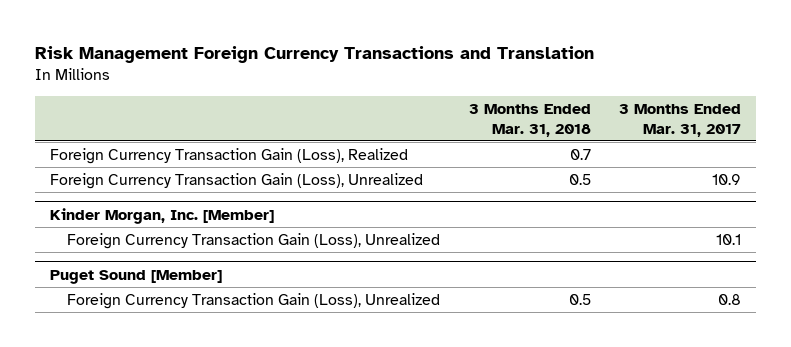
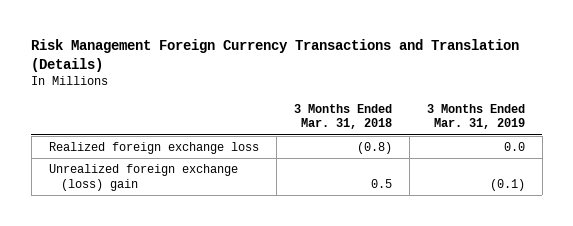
[35,46,595,64] Risk Management Foreign Currency Transactions and Translation -> [31,38,520,72] Risk Management Foreign Currency Transactions and Translation (Details)
[619,103,742,137] 3 Months Ended Mar. 31, 2017 -> none
none -> [426,103,525,130] 3 Months Ended Mar. 31, 2019
[49,207,274,224] Kinder Morgan, Inc. [Member] -> none
[66,232,440,249] Foreign Currency Transaction Gain (Loss), Unrealized -> none
[49,269,222,284] Puget Sound [Member] -> none
[66,292,440,309] Foreign Currency Transaction Gain (Loss), Unrealized -> none
[49,147,408,164] Foreign Currency Transaction Gain (Loss), Realized -> [48,142,259,155] Realized foreign exchange loss
[569,148,591,160] 0.7 -> [356,142,392,155] (0.8)
[49,172,423,189] Foreign Currency Transaction Gain (Loss), Unrealized -> [48,164,238,191] Unrealized foreign exchange (loss) gain

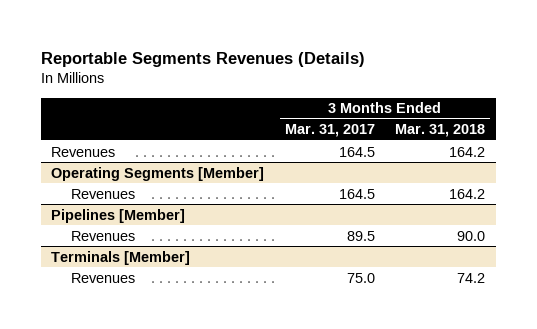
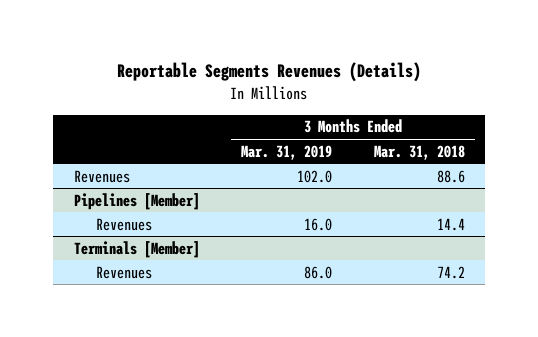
[284,124,375,138] Mar. 31, 2017 -> none
none -> [241,144,333,160] Mar. 31, 2019
[51,166,265,181] Operating Segments [Member] -> none
[71,188,136,199] Revenues -> none
[449,146,486,157] 164.2 -> [436,169,465,183] 88.6
[457,230,486,241] 90.0 -> [436,217,465,231] 14.4

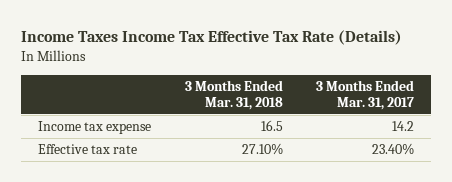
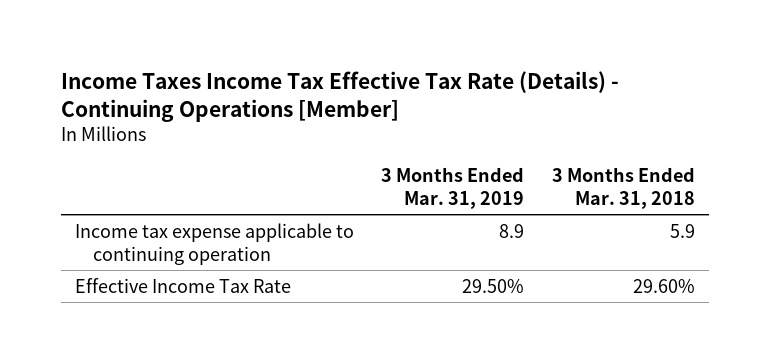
[21,30,403,46] Income Taxes Income Tax Effective Tax Rate (Details) -> [60,70,619,122] Income Taxes Income Tax Effective Tax Rate (Details) - Continuing Operations [Member]
[316,79,415,111] 3 Months Ended Mar. 31, 2017 -> none
none -> [381,167,525,210] 3 Months Ended Mar. 31, 2019
[37,121,151,135] Income tax expense -> [74,222,354,265] Income tax expense applicable to continuing operation
[260,120,283,132] 16.5 -> [670,223,696,238] 5.9
[37,144,137,155] Effective tax rate -> [74,277,291,293] Effective Income Tax Rate
[241,143,283,156] 27.10% -> [633,278,696,293] 29.60%

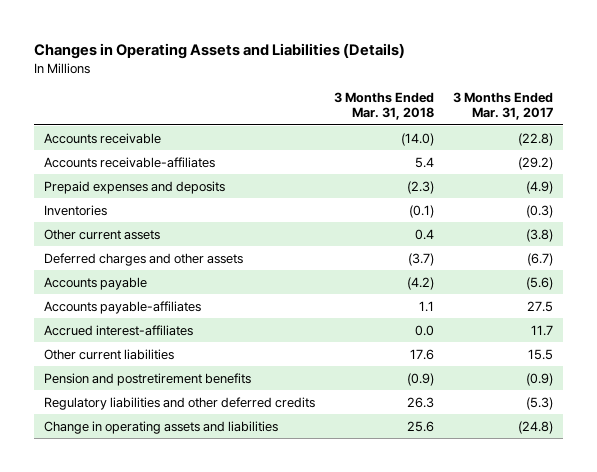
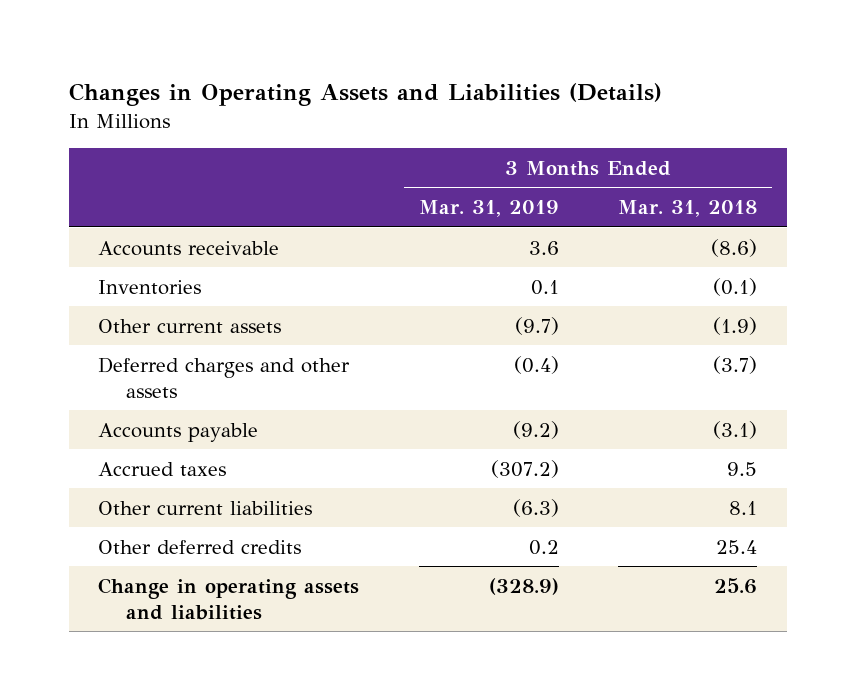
[453,92,554,121] 3 Months Ended Mar. 31, 2017 -> none
none -> [418,200,559,218] Mar. 31, 2019
[44,156,216,168] Accounts receivable-affiliates -> none
[44,180,226,194] Prepaid expenses and deposits -> none
[401,132,435,146] (14.0) -> [711,238,758,257] (8.6)
[415,228,435,240] 0.4 -> [713,316,758,335] (1.9)
[44,300,202,314] Accounts payable-affiliates -> none
[44,324,194,336] Accrued interest-affiliates -> none
[44,372,252,386] Pension and postretirement benefits -> none
[407,276,435,290] (4.2) -> [713,420,758,439] (3.1)
none -> [98,461,227,476] Accrued taxes
[410,348,435,360] 17.6 -> [729,500,758,515] 8.1
[44,396,316,410] Regulatory liabilities and other deferred credits -> [98,539,302,554] Other deferred credits
[407,396,435,408] 26.3 -> [716,539,758,554] 25.4

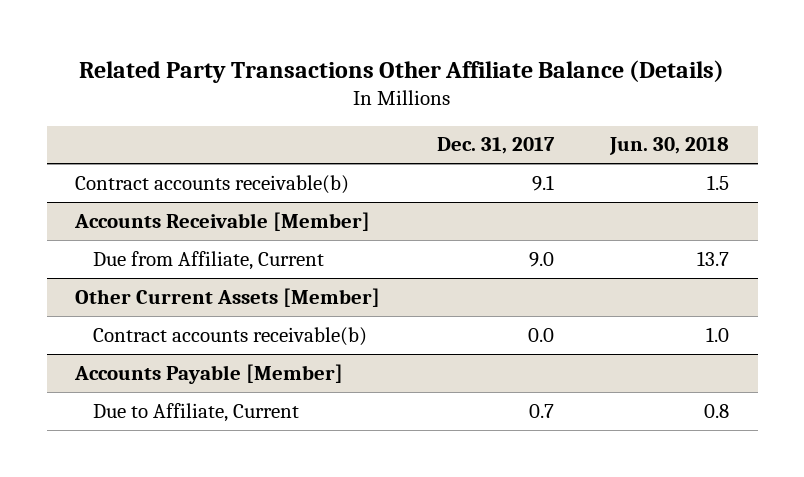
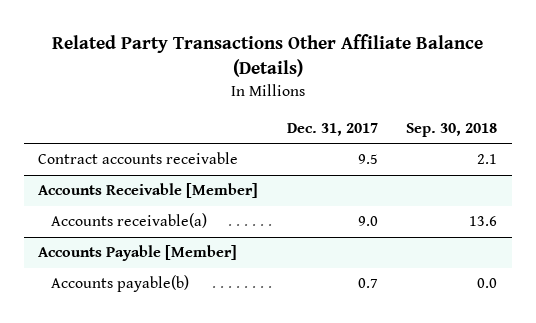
[609,137,730,156] Jun. 30, 2018 -> none
none -> [406,122,498,137] Sep. 30, 2018
[74,174,349,194] Contract accounts receivable(b) -> [38,152,239,165] Contract accounts receivable
[531,174,554,191] 9.1 -> [357,154,378,165] 9.5
[74,287,380,307] Other Current Assets [Member] -> none
[93,326,368,346] Contract accounts receivable(b) -> none
[93,250,325,270] Due from Affiliate, Current -> [50,213,207,229] Accounts receivable(a)
[93,402,300,422] Due to Affiliate, Current -> [50,275,189,293] Accounts payable(b)

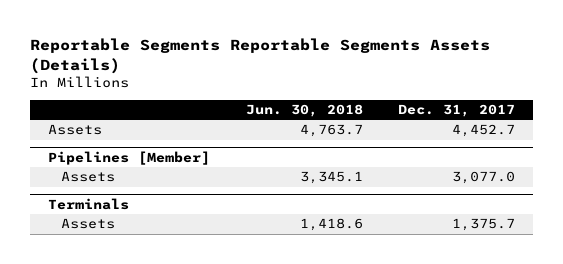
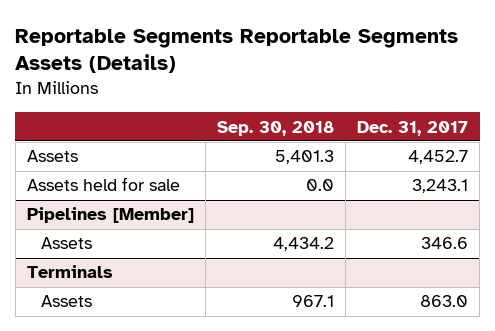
[245,103,363,117] Jun. 30, 2018 -> none
none -> [216,120,334,136] Sep. 30, 2018
none -> [26,177,180,192] Assets held for sale
[452,171,516,185] 3,077.0 -> [421,237,469,250] 346.6
[452,218,516,232] 1,375.7 -> [420,295,469,308] 863.0

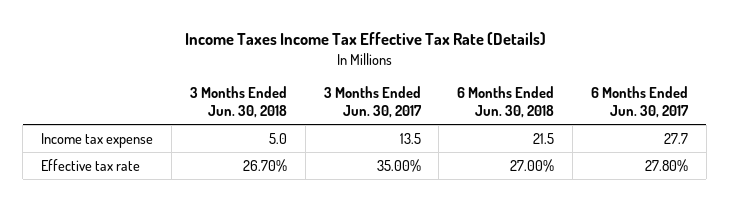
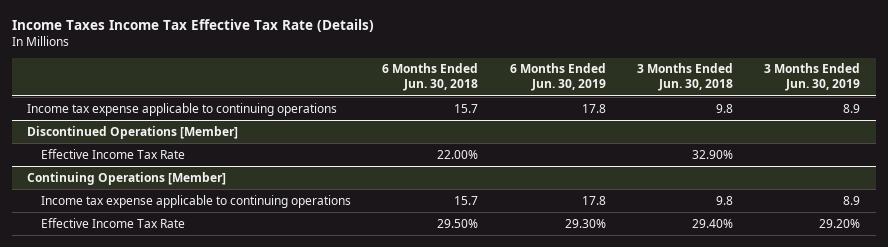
[323,86,422,119] 3 Months Ended Jun. 30, 2017 -> none
[590,86,689,119] 6 Months Ended Jun. 30, 2017 -> none
none -> [509,63,606,92] 6 Months Ended Jun. 30, 2019
none -> [764,63,861,92] 3 Months Ended Jun. 30, 2019
[41,132,154,148] Income tax expense -> [27,102,338,116] Income tax expense applicable to continuing operations
[268,132,287,144] 5.0 -> [716,103,734,113] 9.8
[533,132,555,144] 21.5 -> [454,103,479,113] 15.7
none -> [27,125,239,139] Discontinued Operations [Member]
[41,158,141,171] Effective tax rate -> [40,148,185,159] Effective Income Tax Rate
[242,158,287,172] 26.70% -> [692,149,734,159] 32.90%
[510,158,555,172] 27.00% -> [437,149,479,159] 22.00%
none -> [27,171,227,185] Continuing Operations [Member]
none -> [40,194,351,208] Income tax expense applicable to continuing operations
none -> [40,217,185,228] Effective Income Tax Rate

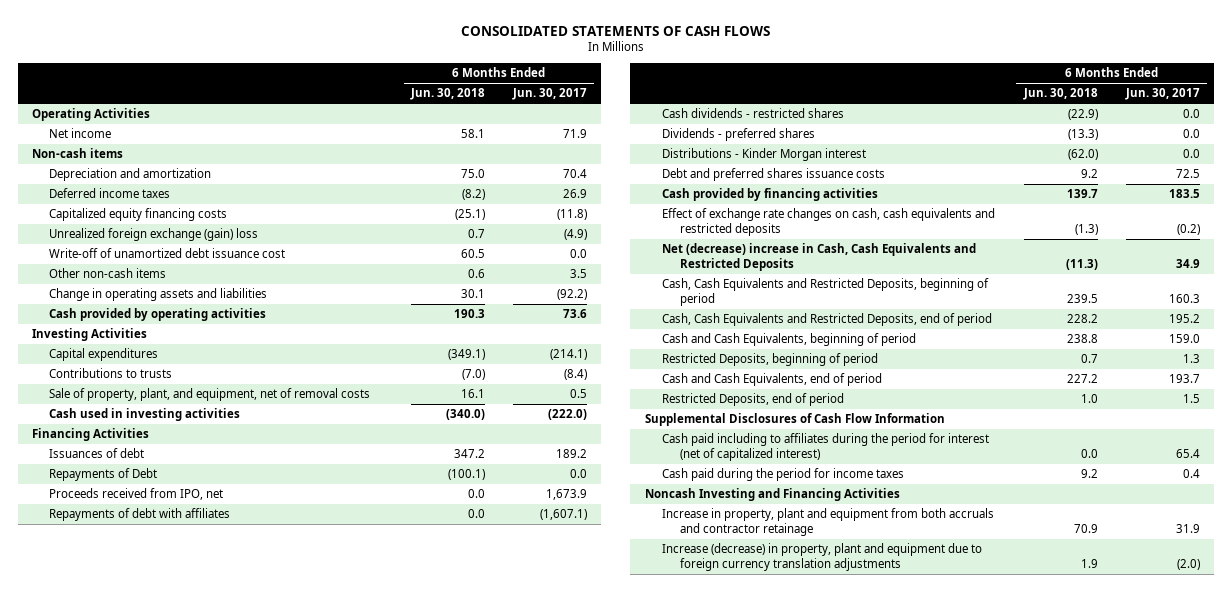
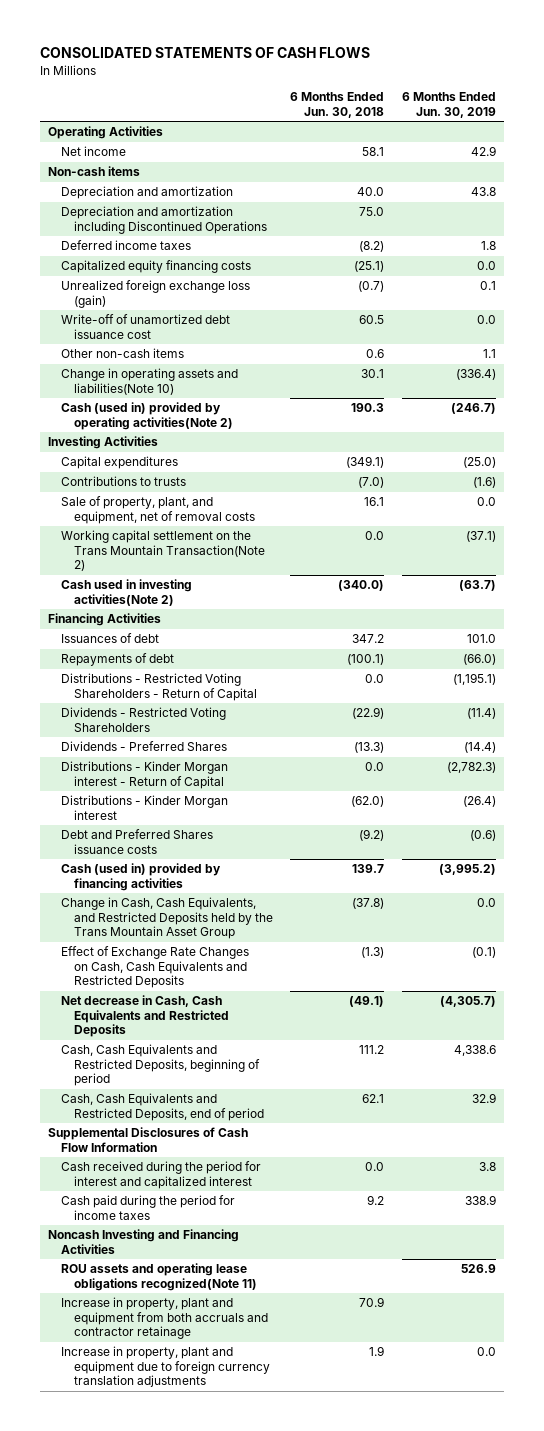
[512,88,588,101] Jun. 30, 2017 -> none
none -> [401,92,496,119] 6 Months Ended Jun. 30, 2019
[460,169,485,179] 75.0 -> [357,187,385,197] 40.0
none -> [61,206,268,234] Depreciation and amortization including Discontinued Operations
[49,228,259,242] Unrealized foreign exchange (gain) loss -> [61,280,251,308] Unrealized foreign exchange loss (gain)
[467,229,485,239] 0.7 -> [358,281,385,293] (0.7)
[49,288,268,302] Change in operating assets and liabilities -> [61,368,239,395] Change in operating assets and liabilities(Note 10)
[49,308,267,322] Cash provided by operating activities -> [61,402,234,430] Cash (used in) provided by operating activities(Note 2)
none -> [61,530,266,572] Working capital settlement on the Trans Mountain Transaction(Note 2)
[49,408,241,422] Cash used in investing activities -> [61,579,193,606] Cash used in investing activities(Note 2)
[49,488,224,501] Proceeds received from IPO, net -> none
[49,508,231,522] Repayments of debt with affiliates -> none
[49,468,158,482] Repayments of Debt -> [61,653,175,667] Repayments of debt
none -> [61,673,258,701] Distributions - Restricted Voting Shareholders - Return of Capital
[662,108,845,119] Cash dividends - restricted shares -> [61,707,227,732] Dividends - Restricted Voting Shareholders
[662,128,816,142] Dividends - preferred shares -> [61,741,228,752] Dividends - Preferred Shares
none -> [61,761,229,789] Distributions - Kinder Morgan interest - Return of Capital
[662,333,917,347] Cash and Cash Equivalents, beginning of period -> none
[662,353,879,367] Restricted Deposits, beginning of period -> none
[662,373,883,387] Cash and Cash Equivalents, end of period -> none
[662,393,845,407] Restricted Deposits, end of period -> none
[662,168,886,182] Debt and preferred shares issuance costs -> [61,829,214,854] Debt and Preferred Shares issuance costs
[1080,169,1098,179] 9.2 -> [359,829,385,842] (9.2)
[662,188,879,202] Cash provided by financing activities -> [61,863,222,891] Cash (used in) provided by financing activities
none -> [61,897,274,940] Change in Cash, Cash Equivalents, and Restricted Deposits held by the Trans Mountain Asset Group
[662,208,996,236] Effect of exchange rate changes on cash, cash equivalents and restricted deposits -> [61,946,250,989] Effect of Exchange Rate Changes on Cash, Cash Equivalents and Restricted Deposits
[662,243,977,271] Net (decrease) increase in Cash, Cash Equivalents and Restricted Deposits -> [61,995,230,1038] Net decrease in Cash, Cash Equivalents and Restricted Deposits
[1065,258,1098,270] (11.3) -> [349,996,385,1008] (49.1)
[1066,293,1098,303] 239.5 -> [359,1045,385,1055] 111.2
[1066,314,1098,324] 228.2 -> [362,1094,385,1104] 62.1
[662,433,990,461] Cash paid including to affiliates during the period for interest (net of capitalized interest) -> [61,1161,262,1189] Cash received during the period for interest and capitalized interest
none -> [61,1263,258,1291] ROU assets and operating lease obligations recognized(Note 11)
[662,543,983,571] Increase (decrease) in property, plant and equipment due to foreign currency translation adjustments -> [61,1346,271,1388] Increase in property, plant and equipment due to foreign currency translation adjustments

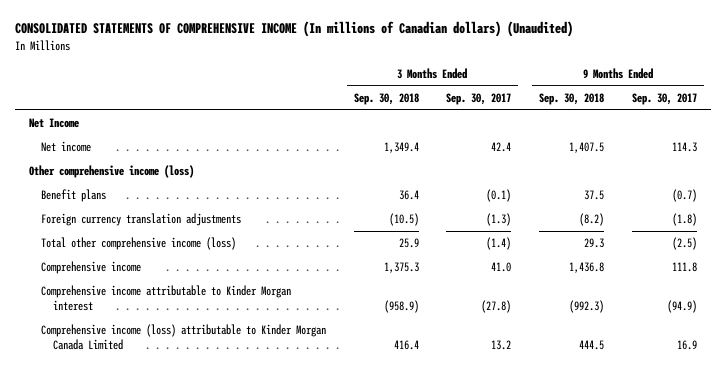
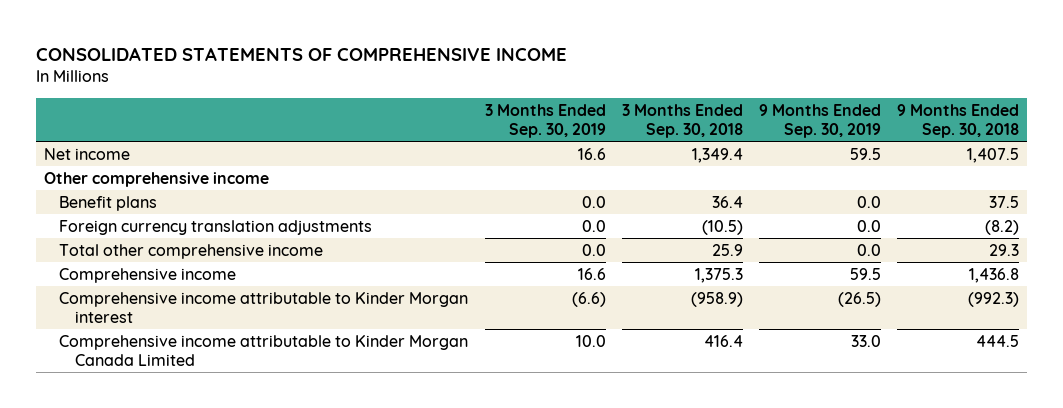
[14,21,573,38] CONSOLIDATED STATEMENTS OF COMPREHENSIVE INCOME (In millions of Canadian dollars) (Unaudited) -> [35,46,567,61] CONSOLIDATED STATEMENTS OF COMPREHENSIVE INCOME
[446,93,512,106] Sep. 30, 2017 -> none
[631,93,697,106] Sep. 30, 2017 -> none
none -> [484,103,606,139] 3 Months Ended Sep. 30, 2019
none -> [758,103,881,139] 9 Months Ended Sep. 30, 2019
[28,118,79,129] Net Income -> none
[28,165,194,179] Other comprehensive income (loss) -> [44,171,270,187] Other comprehensive income
[40,237,236,251] Total other comprehensive income (loss) -> [59,243,324,259] Total other comprehensive income
[40,324,326,350] Comprehensive income (loss) attributable to Kinder Morgan Canada Limited -> [59,334,469,366] Comprehensive income attributable to Kinder Morgan Canada Limited

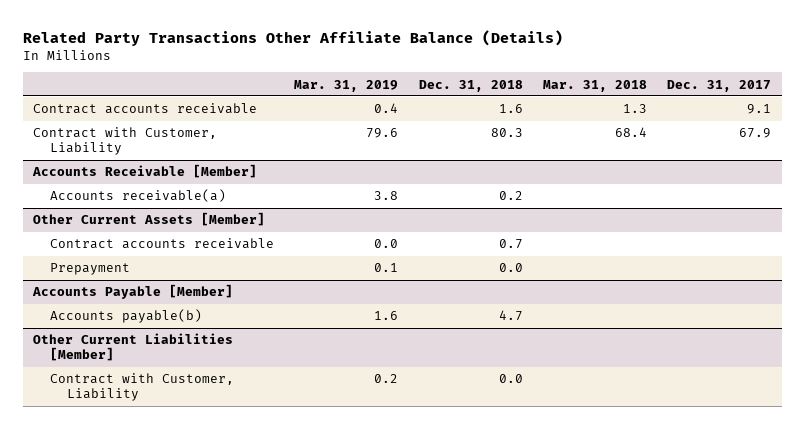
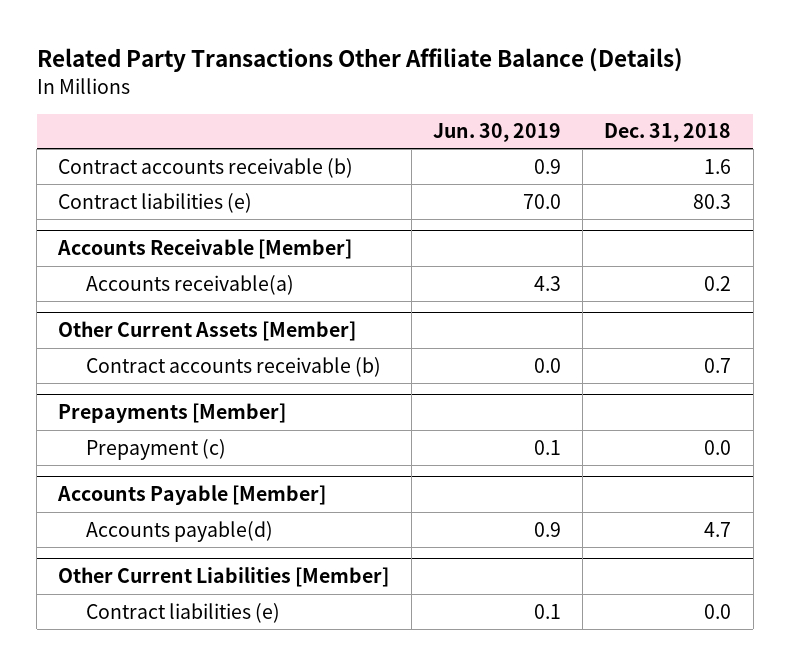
[294,79,399,92] Mar. 31, 2019 -> none
[543,79,648,92] Mar. 31, 2018 -> none
[667,79,772,92] Dec. 31, 2017 -> none
none -> [432,123,561,143] Jun. 30, 2019
[33,103,258,115] Contract accounts receivable -> [58,157,354,178] Contract accounts receivable (b)
[33,127,218,156] Contract with Customer, Liability -> [58,192,253,213] Contract liabilities (e)
[50,238,275,250] Contract accounts receivable -> [86,356,382,377] Contract accounts receivable (b)
none -> [58,403,287,424] Prepayments [Member]
[50,263,131,276] Prepayment -> [86,438,227,460] Prepayment (c)
[50,309,203,324] Accounts payable(b) -> [86,520,274,542] Accounts payable(d)
[50,373,235,402] Contract with Customer, Liability -> [86,602,281,623] Contract liabilities (e)

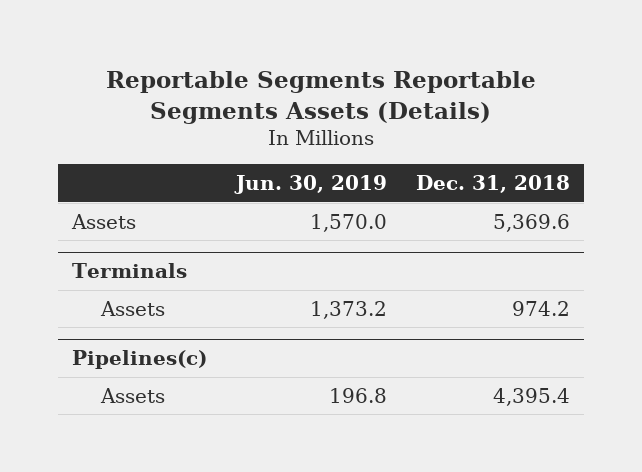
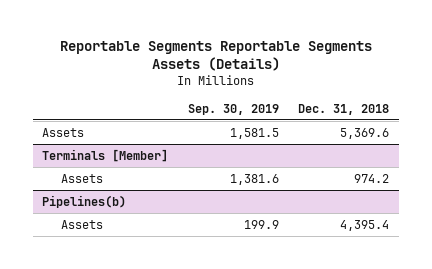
[234,175,388,195] Jun. 30, 2019 -> none
none -> [187,103,279,115] Sep. 30, 2019
[72,263,188,279] Terminals -> [42,148,169,162] Terminals [Member]
[72,350,208,370] Pipelines(c) -> [42,194,127,208] Pipelines(b)

